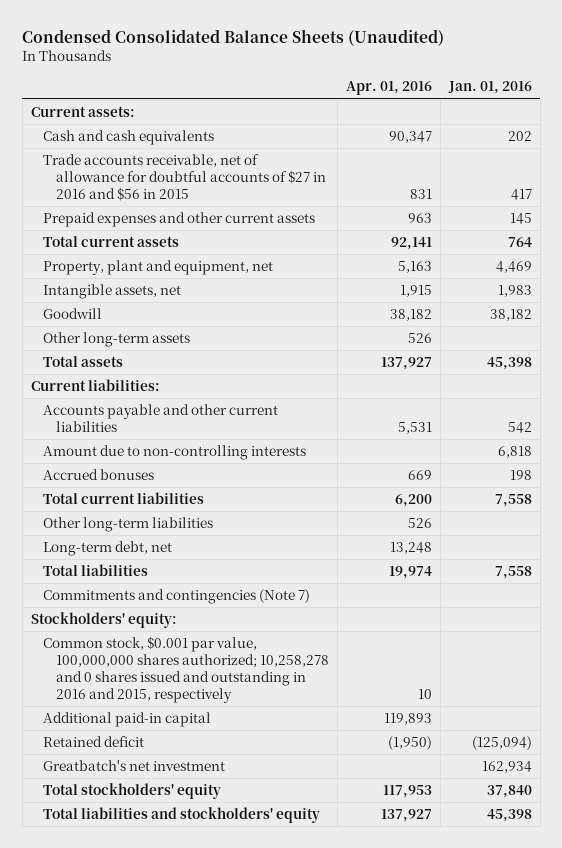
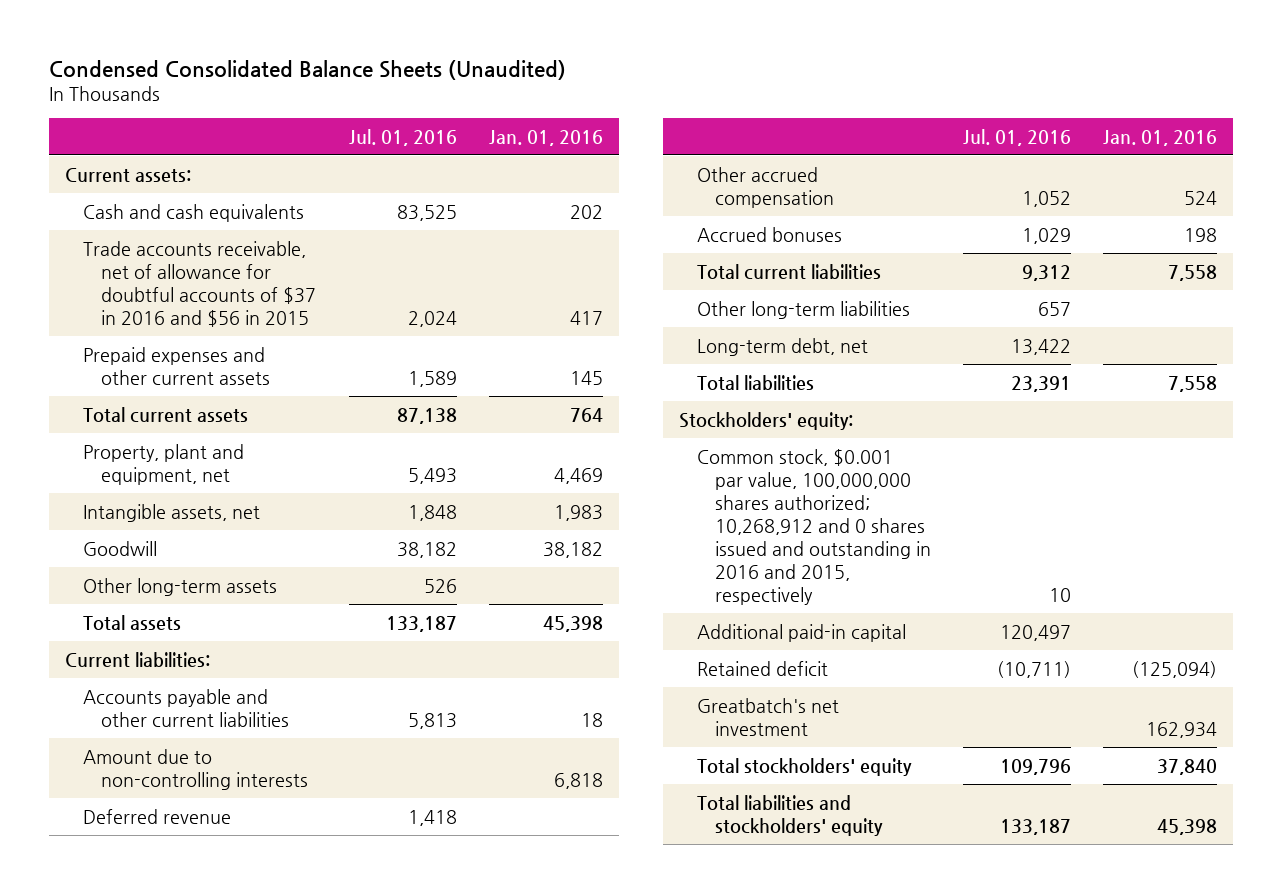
[345,81,432,96] Apr. 01, 2016 -> none
none -> [348,128,457,146] Jul. 01, 2016
[43,154,326,201] Trade accounts receivable, net of allowance for doubtful accounts of $27 in 2016 and $56 in 2015 -> [82,240,317,327] Trade accounts receivable, net of allowance for doubtful accounts of $37 in 2016 and $56 in 2015
[507,422,532,434] 542 -> [580,712,603,727] 18
none -> [82,808,231,824] Deferred revenue
none -> [697,166,835,208] Other accrued compensation
[43,589,311,605] Commitments and contingencies (Note 7) -> none
[43,636,329,703] Common stock, $0.001 par value, 100,000,000 shares authorized; 10,258,278 and 0 shares issued and outstanding in 2016 and 2015, respectively -> [697,448,932,606] Common stock, $0.001 par value, 100,000,000 shares authorized; 10,268,912 and 0 shares issued and outstanding in 2016 and 2015, respectively

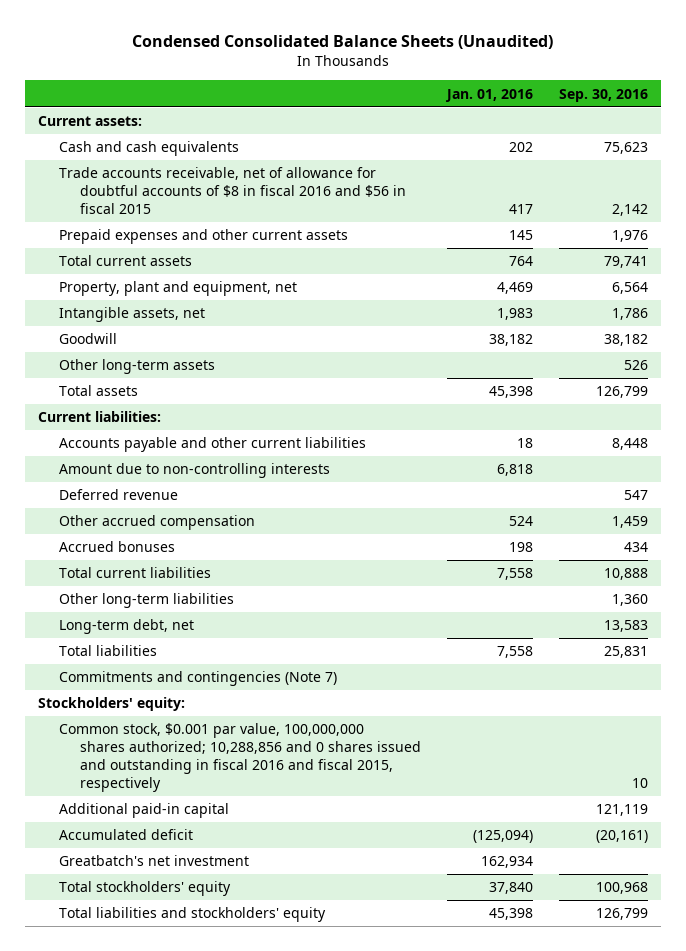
[348,128,457,146] Jul. 01, 2016 -> none
none -> [558,88,648,102] Sep. 30, 2016
[82,240,317,327] Trade accounts receivable, net of allowance for doubtful accounts of $37 in 2016 and $56 in 2015 -> [59,167,407,214] Trade accounts receivable, net of allowance for doubtful accounts of $8 in fiscal 2016 and $56 in fiscal 2015
none -> [59,671,338,687] Commitments and contingencies (Note 7)
[697,448,932,606] Common stock, $0.001 par value, 100,000,000 shares authorized; 10,268,912 and 0 shares issued and outstanding in 2016 and 2015, respectively -> [59,723,422,792] Common stock, $0.001 par value, 100,000,000 shares authorized; 10,288,856 and 0 shares issued and outstanding in fiscal 2016 and fiscal 2015, respectively
[697,660,829,676] Retained deficit -> [59,829,194,841] Accumulated deficit

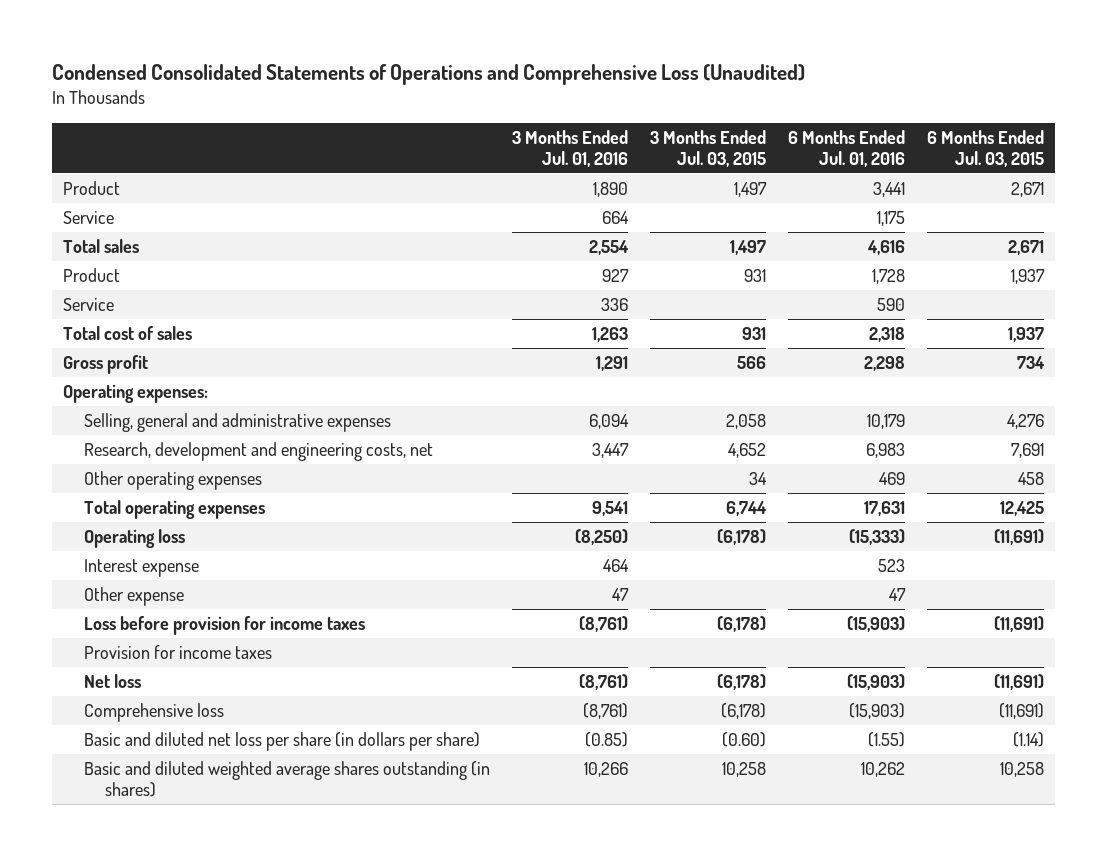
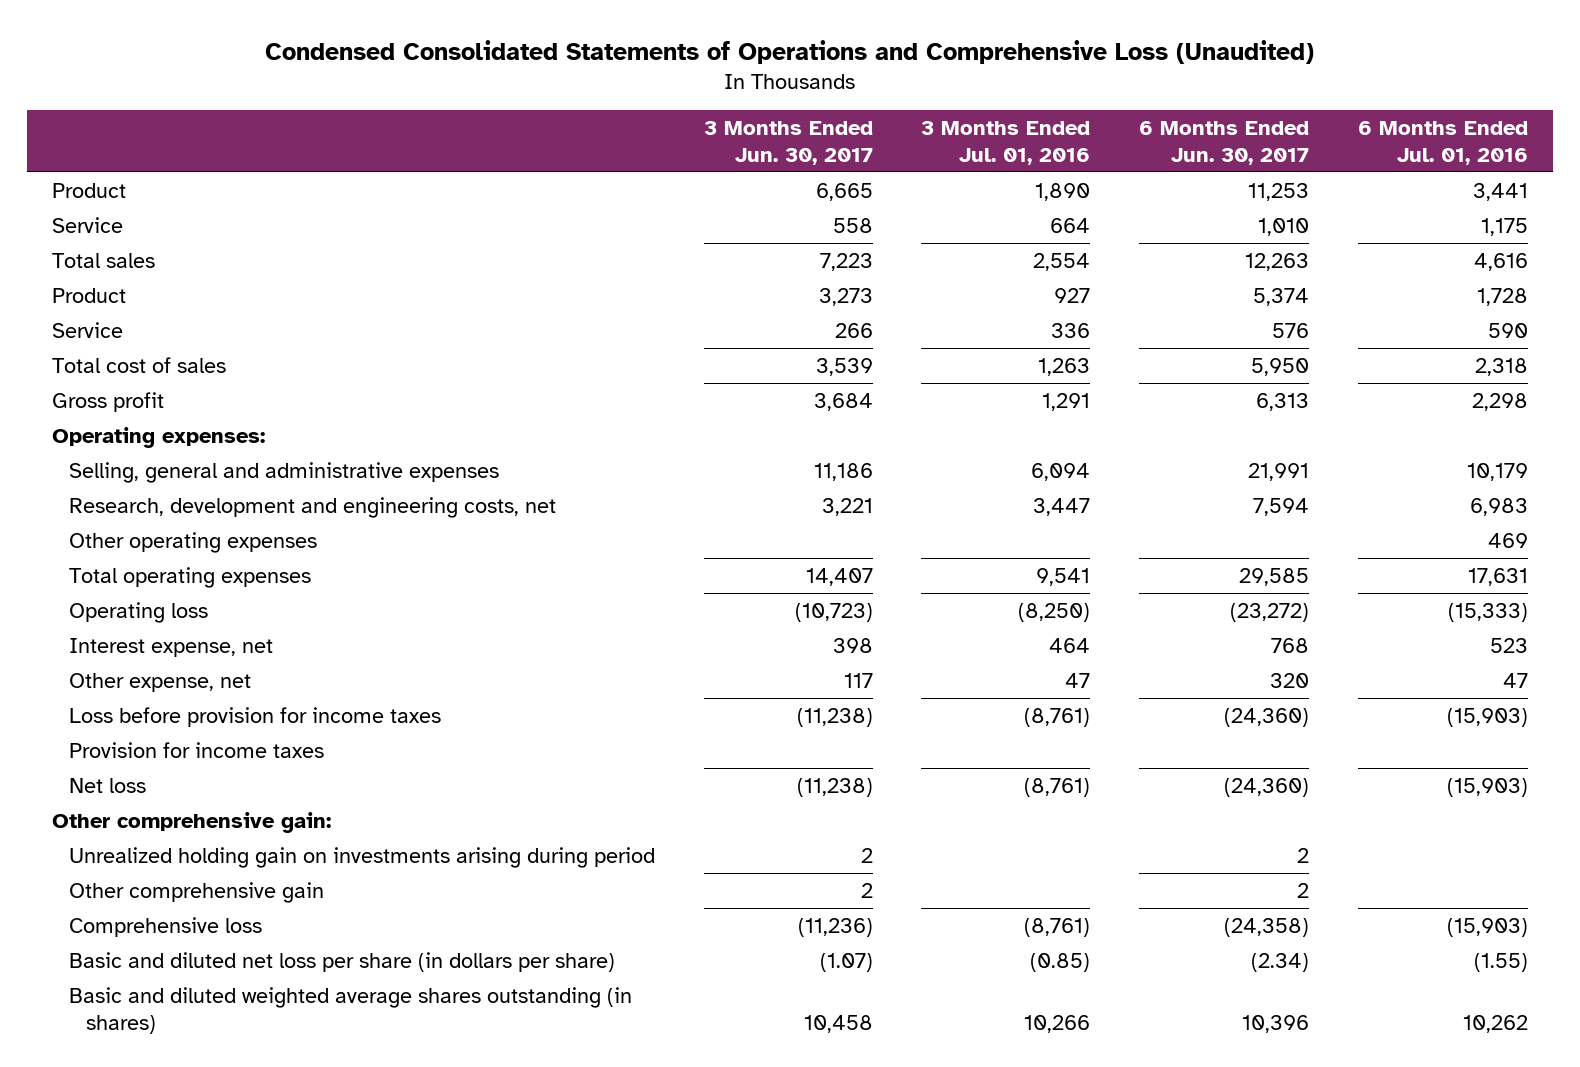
[649,129,766,167] 3 Months Ended Jul. 03, 2015 -> none
[926,129,1044,167] 6 Months Ended Jul. 03, 2015 -> none
none -> [703,120,873,165] 3 Months Ended Jun. 30, 2017
none -> [1139,120,1310,165] 6 Months Ended Jun. 30, 2017
[83,559,199,578] Interest expense -> [68,637,273,657] Interest expense, net
[83,587,184,607] Other expense -> [68,672,251,692] Other expense, net
none -> [51,811,331,833] Other comprehensive gain:
none -> [68,846,655,868] Unrealized holding gain on investments arising during period
none -> [68,881,324,903] Other comprehensive gain

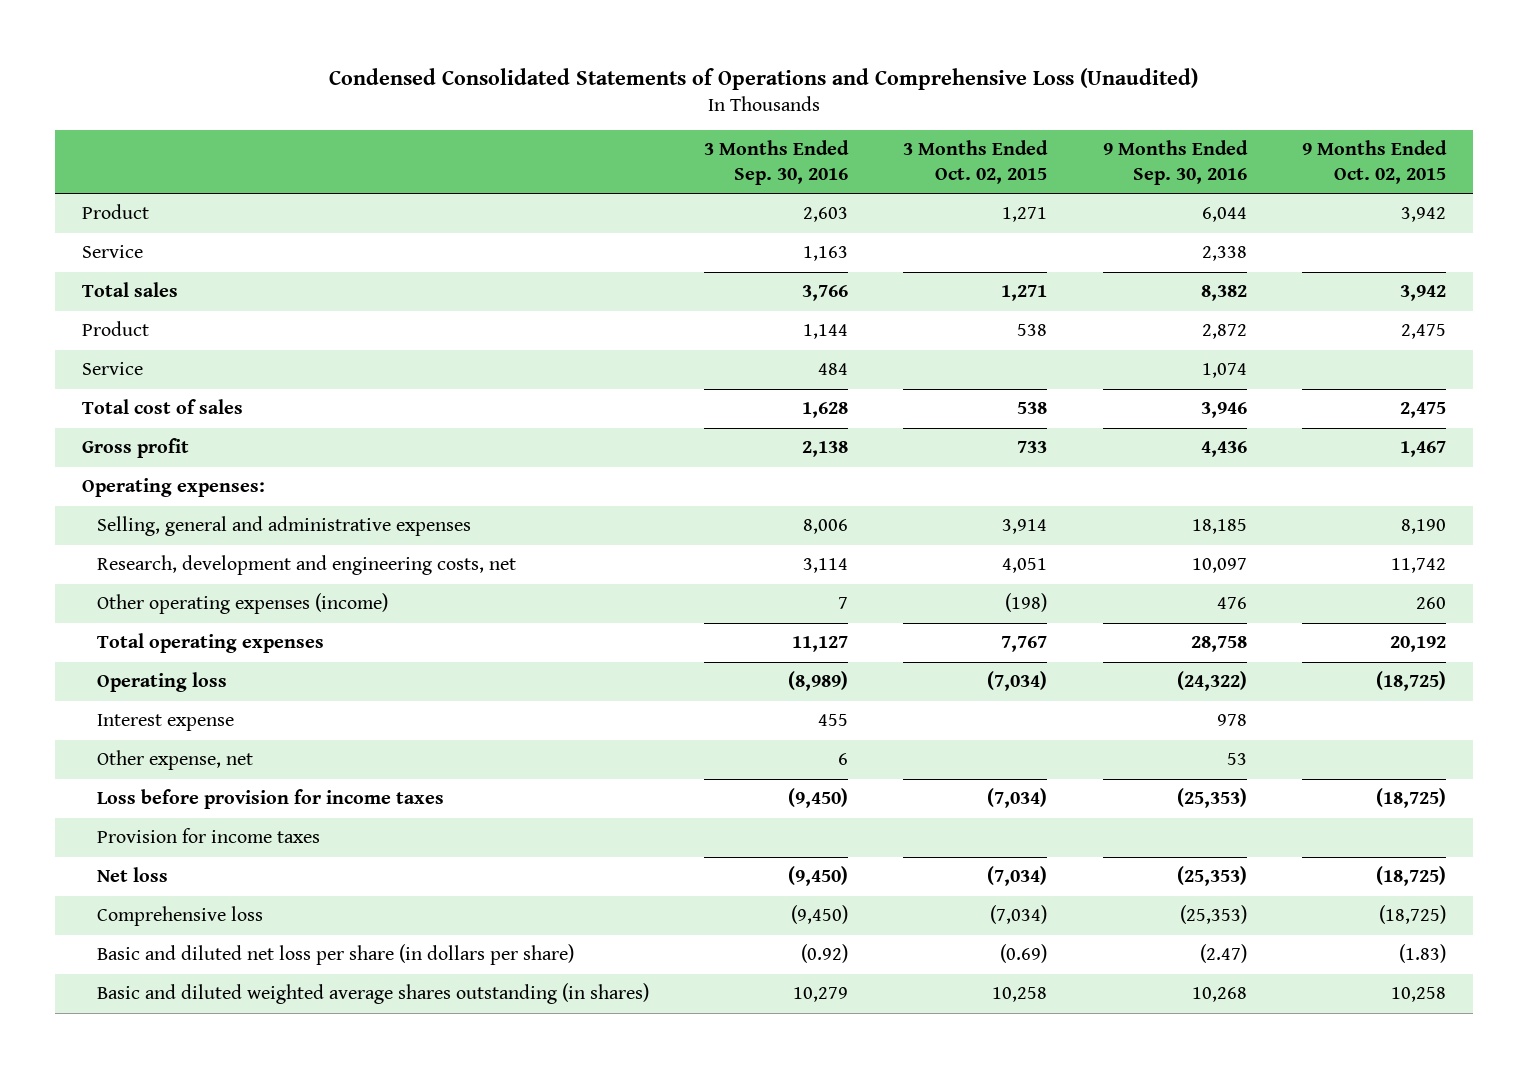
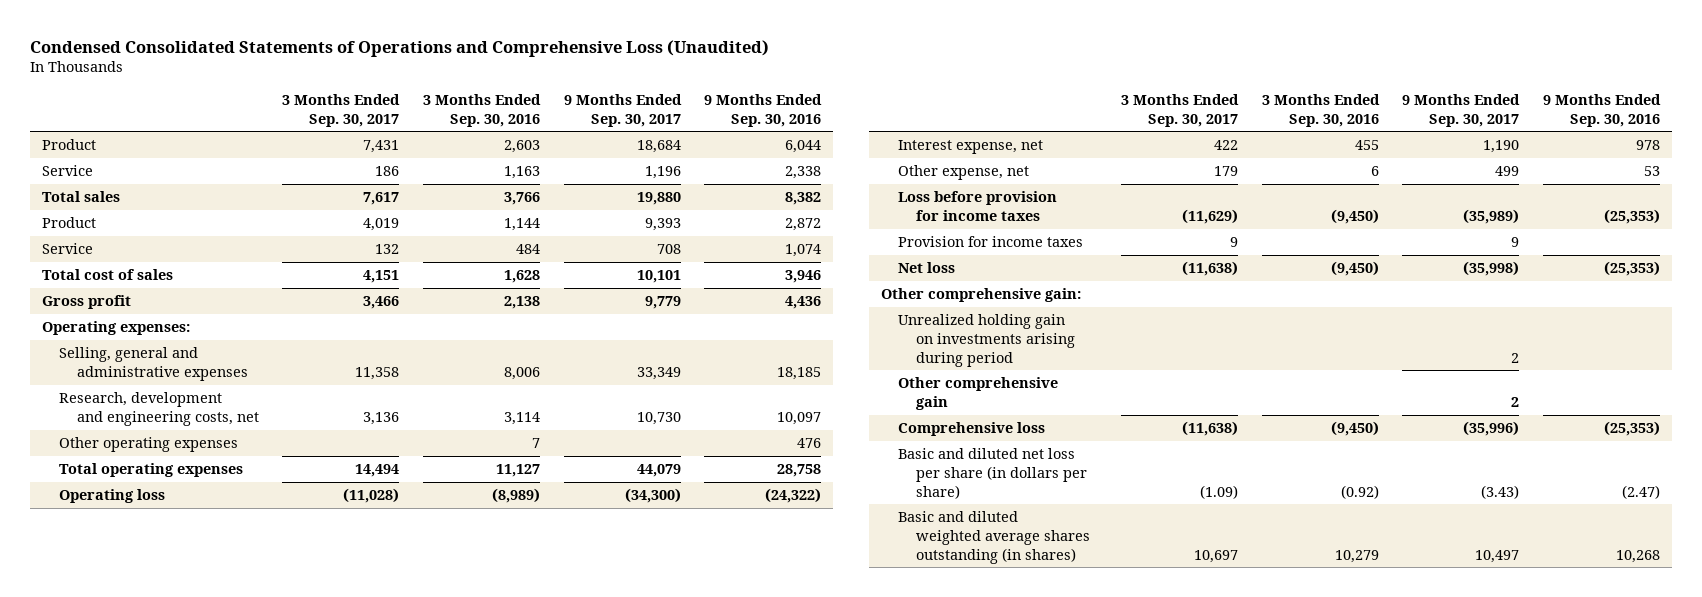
[903,140,1049,184] 3 Months Ended Oct. 02, 2015 -> none
[1301,140,1447,184] 9 Months Ended Oct. 02, 2015 -> none
none -> [282,93,401,127] 3 Months Ended Sep. 30, 2017
none -> [563,93,682,127] 9 Months Ended Sep. 30, 2017
[96,593,388,615] Other operating expenses (income) -> [59,437,239,453] Other operating expenses
[96,714,234,732] Interest expense -> [898,140,1044,155] Interest expense, net
none -> [880,288,1081,303] Other comprehensive gain:
none -> [898,314,1075,367] Unrealized holding gain on investments arising during period
none -> [898,377,1059,410] Other comprehensive gain

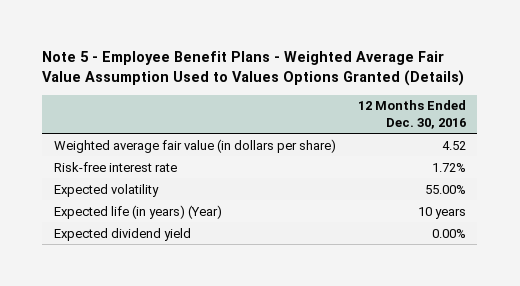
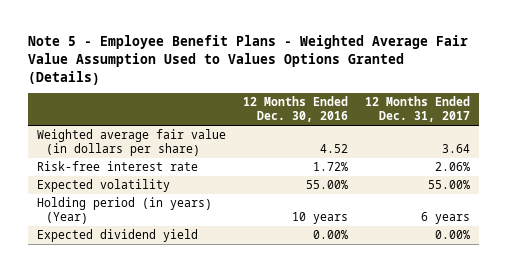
none -> [365,96,471,123] 12 Months Ended Dec. 31, 2017
[53,204,222,219] Expected life (in years) (Year) -> [37,197,213,224] Holding period (in years) (Year)

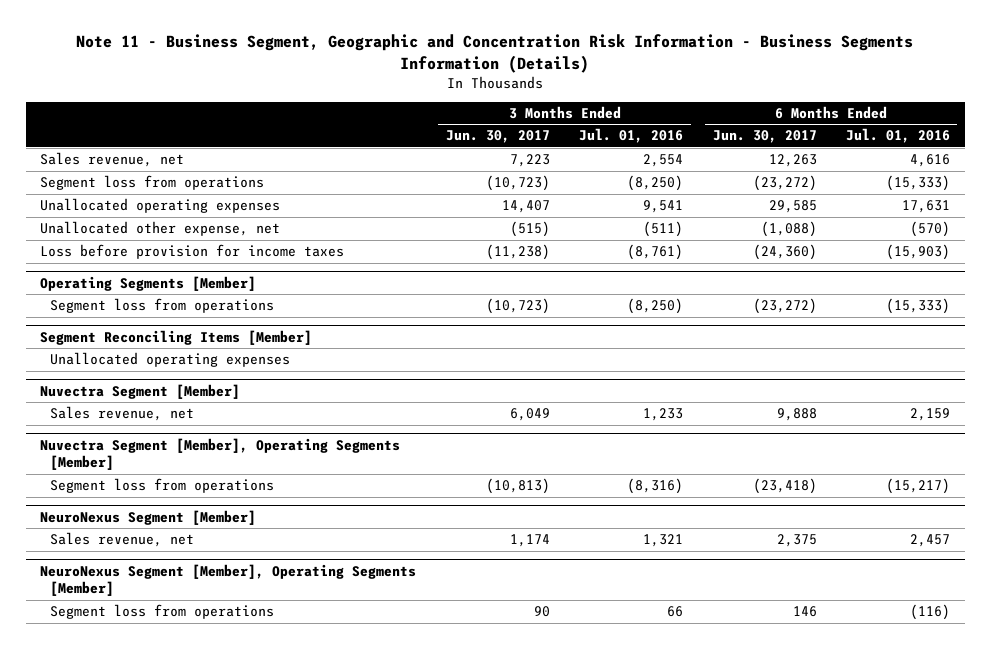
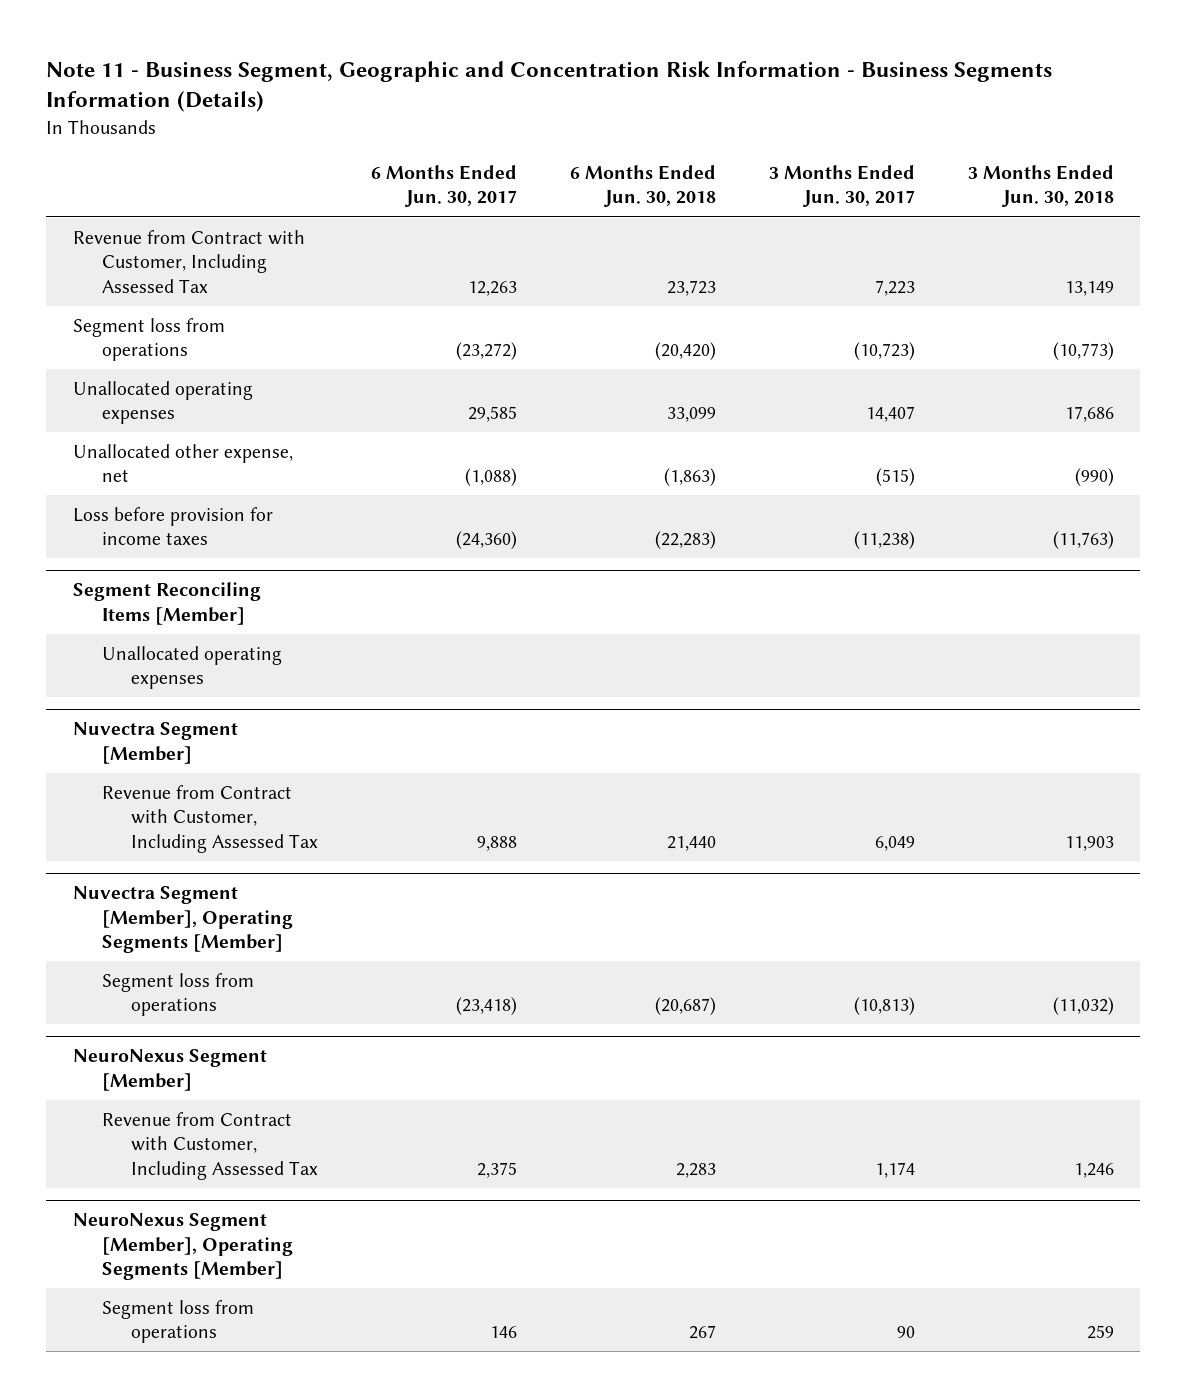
[579,128,684,144] Jul. 01, 2016 -> none
[846,128,951,144] Jul. 01, 2016 -> none
none -> [569,165,716,208] 6 Months Ended Jun. 30, 2018
none -> [967,165,1114,208] 3 Months Ended Jun. 30, 2018
[40,152,185,168] Sales revenue, net -> [72,229,305,293] Revenue from Contract with Customer, Including Assessed Tax
[40,275,257,291] Operating Segments [Member] -> none
[50,298,275,314] Segment loss from operations -> none
[50,406,195,422] Sales revenue, net -> [101,784,318,853] Revenue from Contract with Customer, Including Assessed Tax
[50,532,195,548] Sales revenue, net -> [101,1111,318,1180] Revenue from Contract with Customer, Including Assessed Tax

